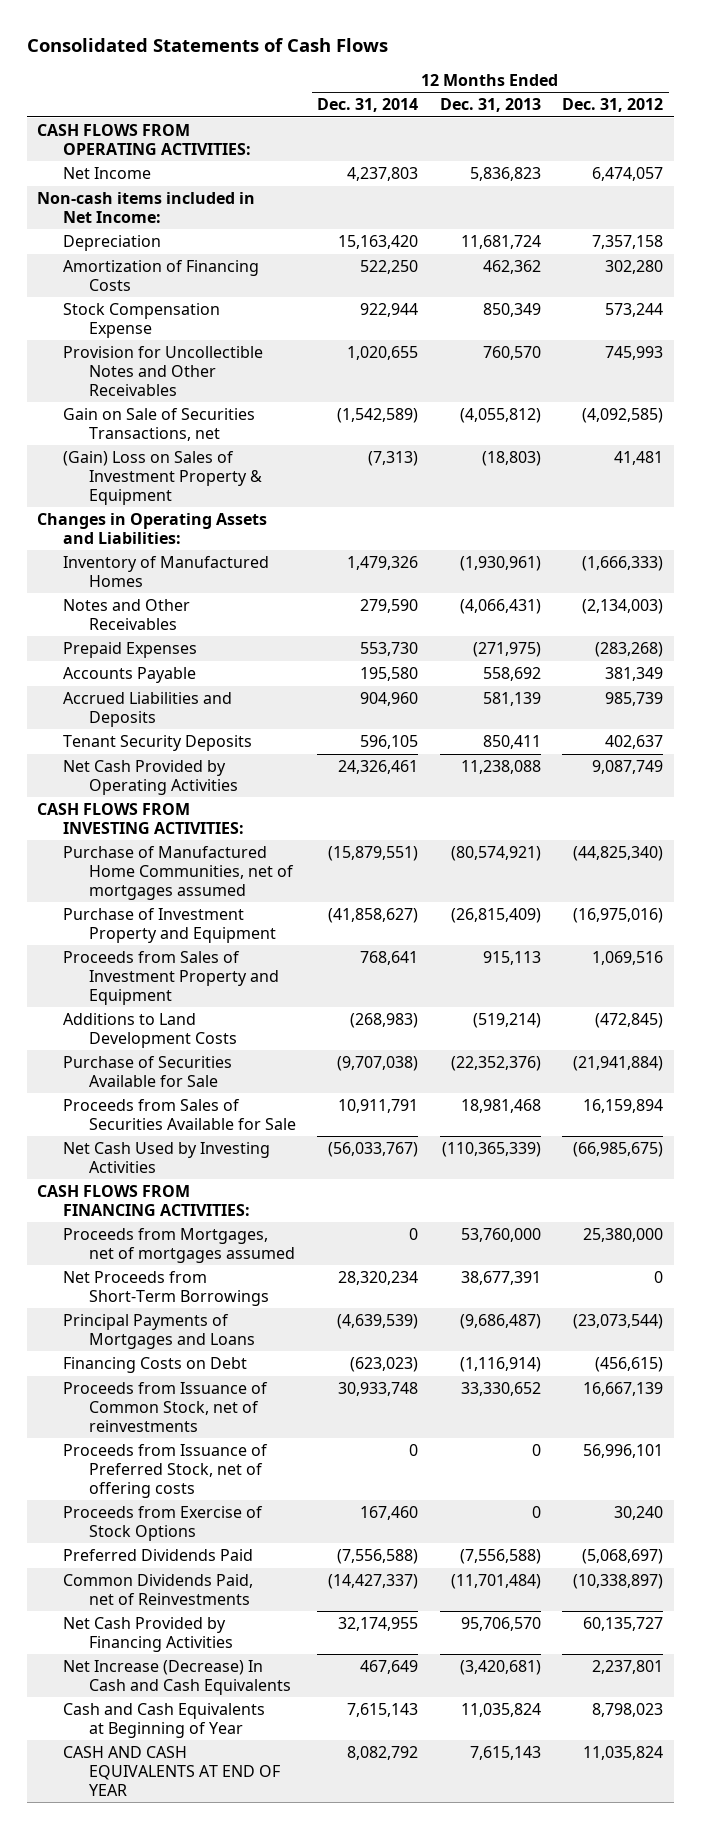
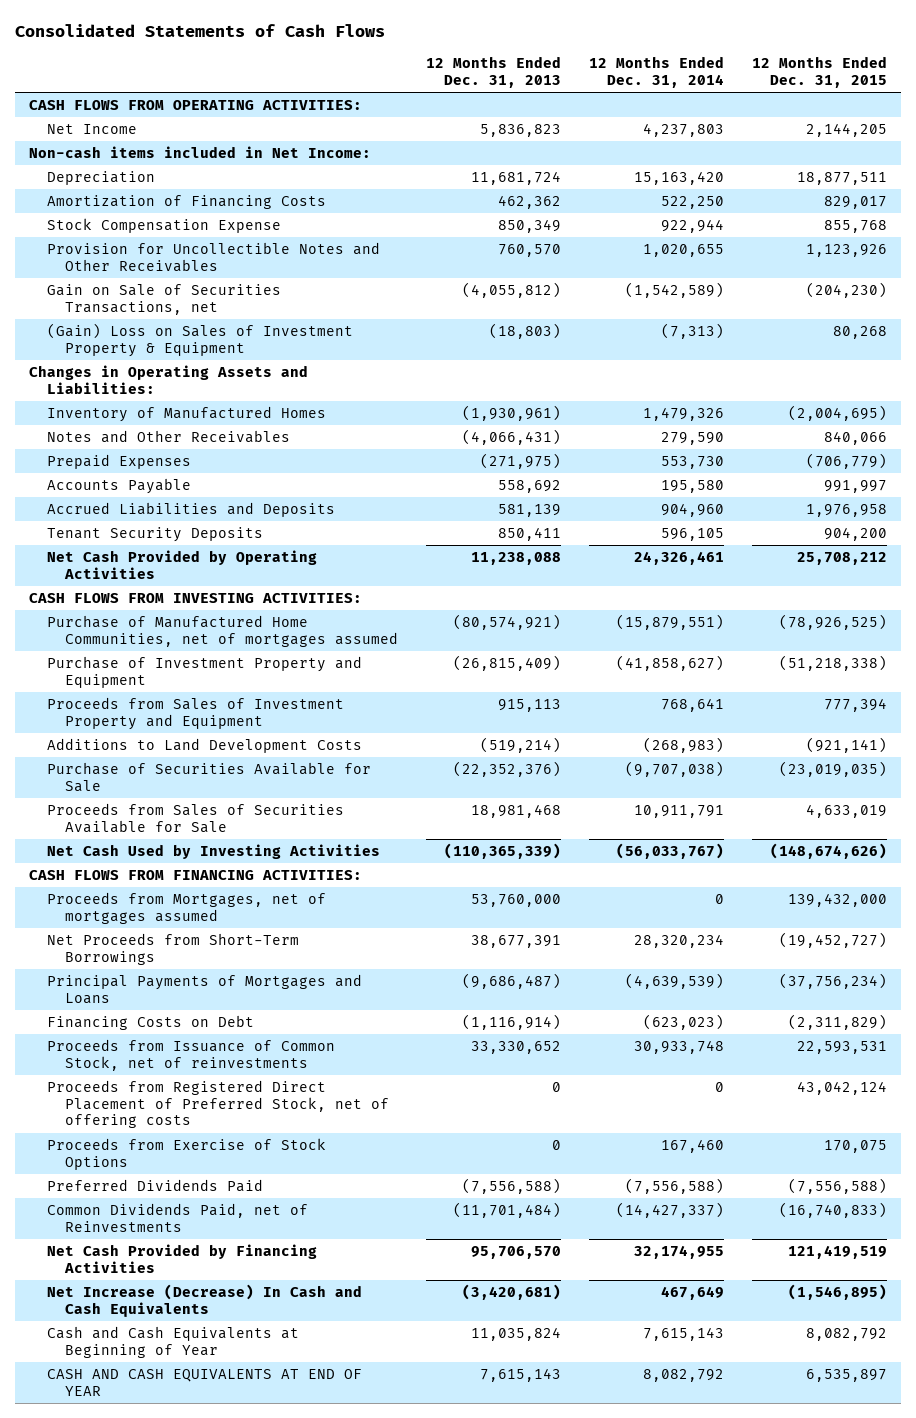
[562,98,664,113] Dec. 31, 2012 -> none
none -> [751,56,887,89] 12 Months Ended Dec. 31, 2015
[63,1444,269,1498] Proceeds from Issuance of Preferred Stock, net of offering costs -> [46,1080,389,1129] Proceeds from Registered Direct Placement of Preferred Stock, net of offering costs

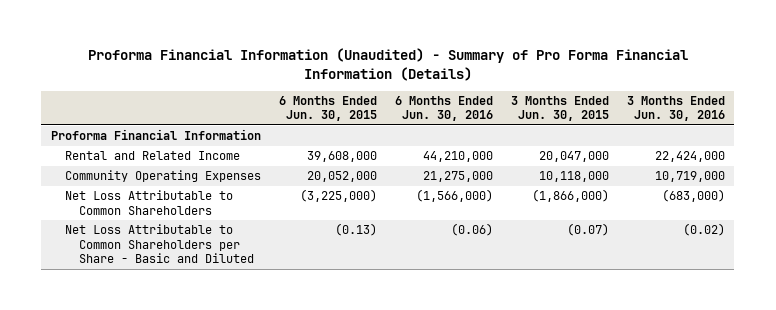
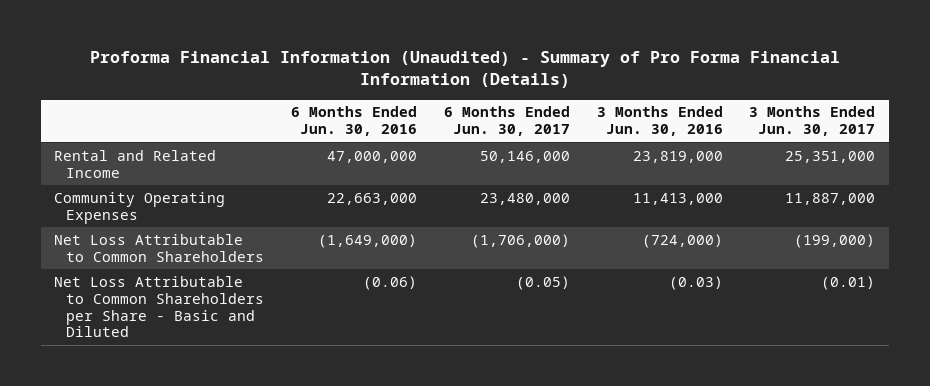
[278,95,377,122] 6 Months Ended Jun. 30, 2015 -> none
[511,95,610,122] 3 Months Ended Jun. 30, 2015 -> none
none -> [443,106,570,137] 6 Months Ended Jun. 30, 2017
none -> [749,106,876,137] 3 Months Ended Jun. 30, 2017
[50,129,261,141] Proforma Financial Information -> none
[422,151,493,163] 44,210,000 -> [326,150,417,163] 47,000,000
[655,151,726,163] 22,424,000 -> [632,150,723,163] 23,819,000
[422,171,493,183] 21,275,000 -> [326,192,417,205] 22,663,000
[655,171,726,183] 10,719,000 -> [632,192,723,205] 11,413,000
[415,189,493,203] (1,566,000) -> [317,233,417,248] (1,649,000)
[662,189,726,203] (683,000) -> [641,233,723,248] (724,000)
[683,223,726,237] (0.02) -> [668,275,723,290] (0.03)

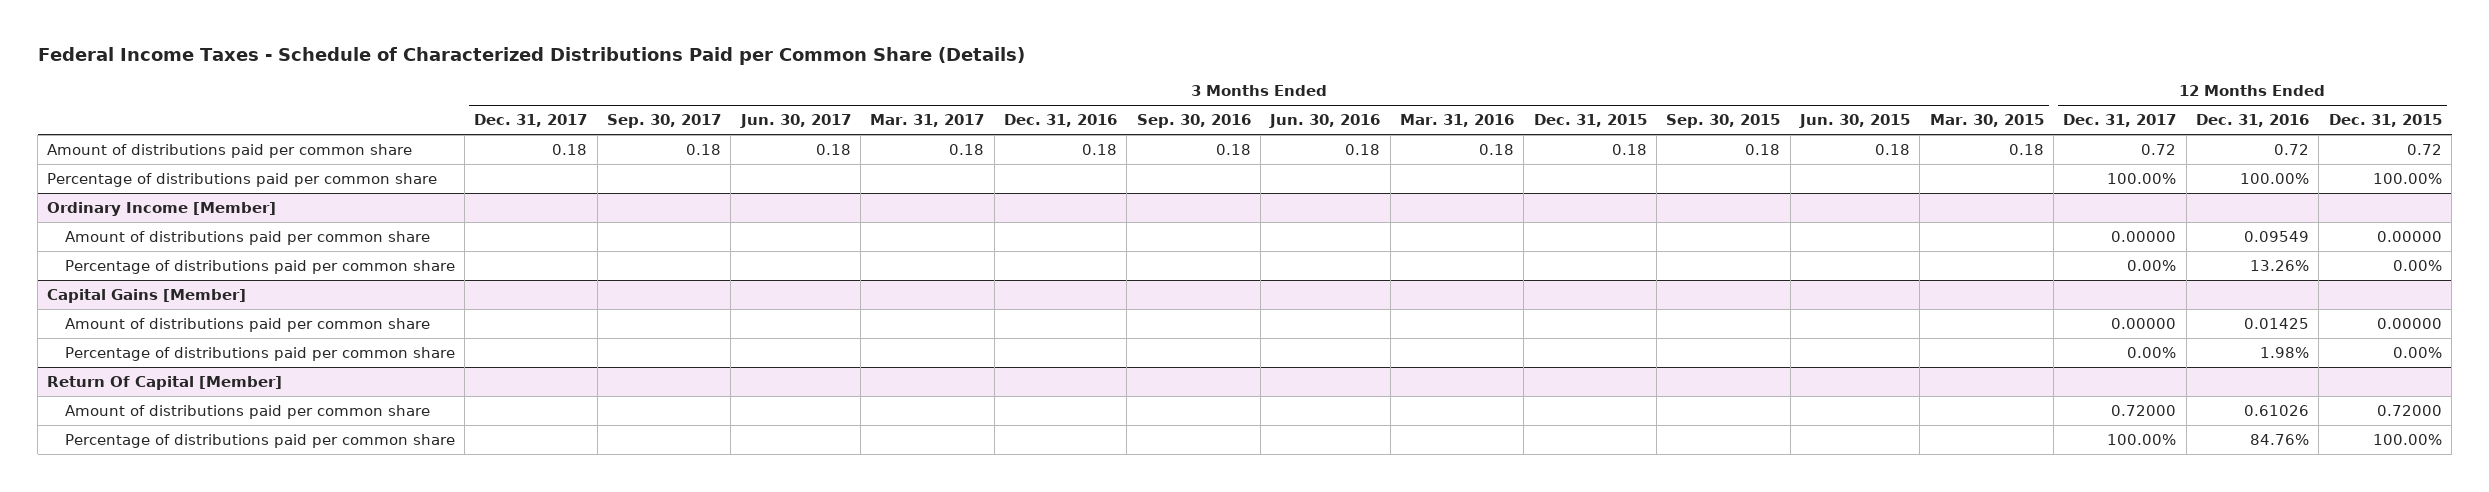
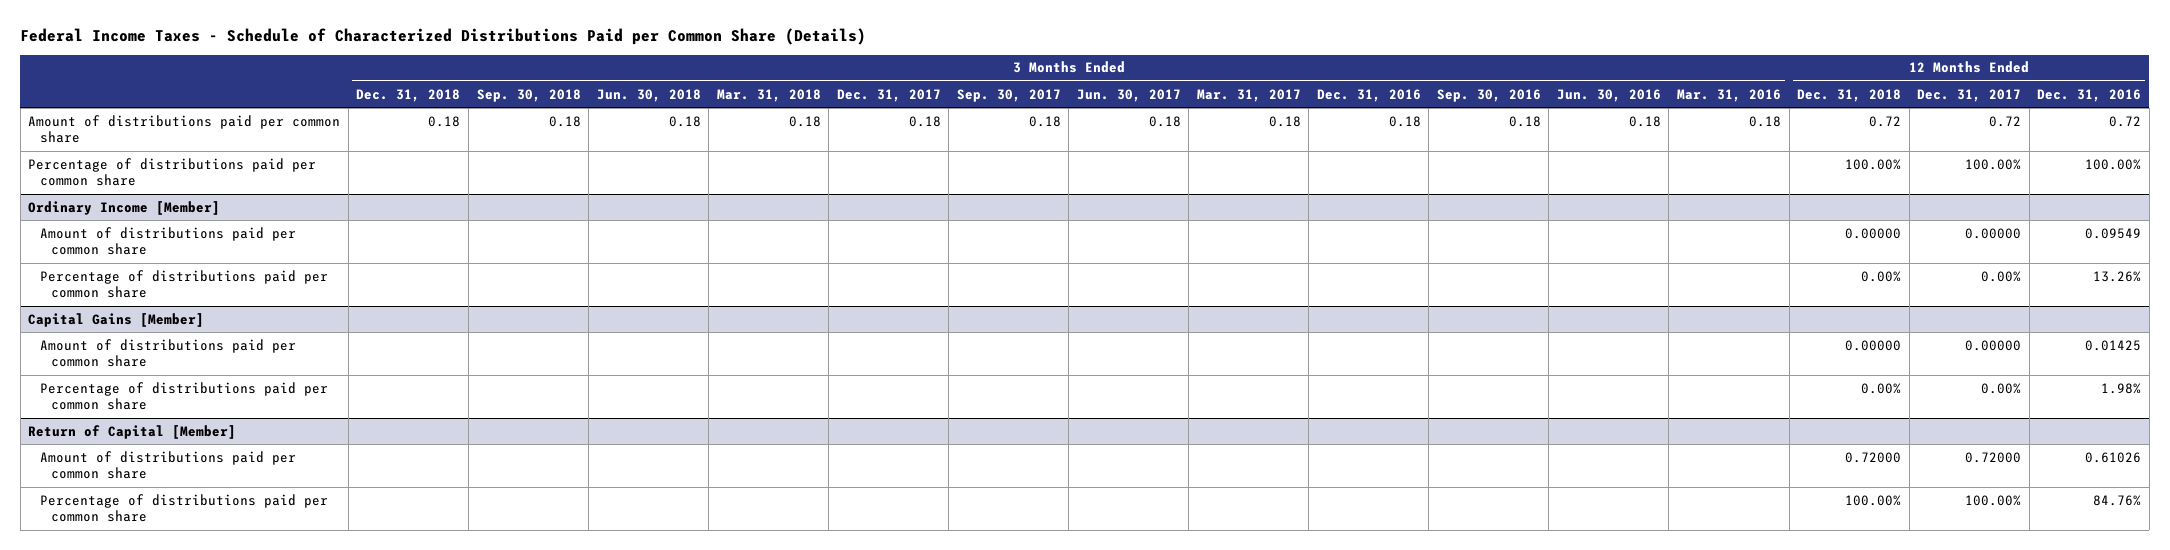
[1533,114,1647,128] Dec. 31, 2015 -> none
[1666,114,1781,129] Sep. 30, 2015 -> none
[1798,114,1910,129] Jun. 30, 2015 -> none
[1929,114,2044,128] Mar. 30, 2015 -> none
[2328,114,2442,128] Dec. 31, 2015 -> none
none -> [356,88,461,102] Dec. 31, 2018
none -> [476,88,581,102] Sep. 30, 2018
none -> [596,88,701,102] Jun. 30, 2018
none -> [716,88,821,102] Mar. 31, 2018
none -> [1797,88,1902,102] Dec. 31, 2018
[47,376,283,391] Return Of Capital [Member] -> [28,424,237,439] Return of Capital [Member]

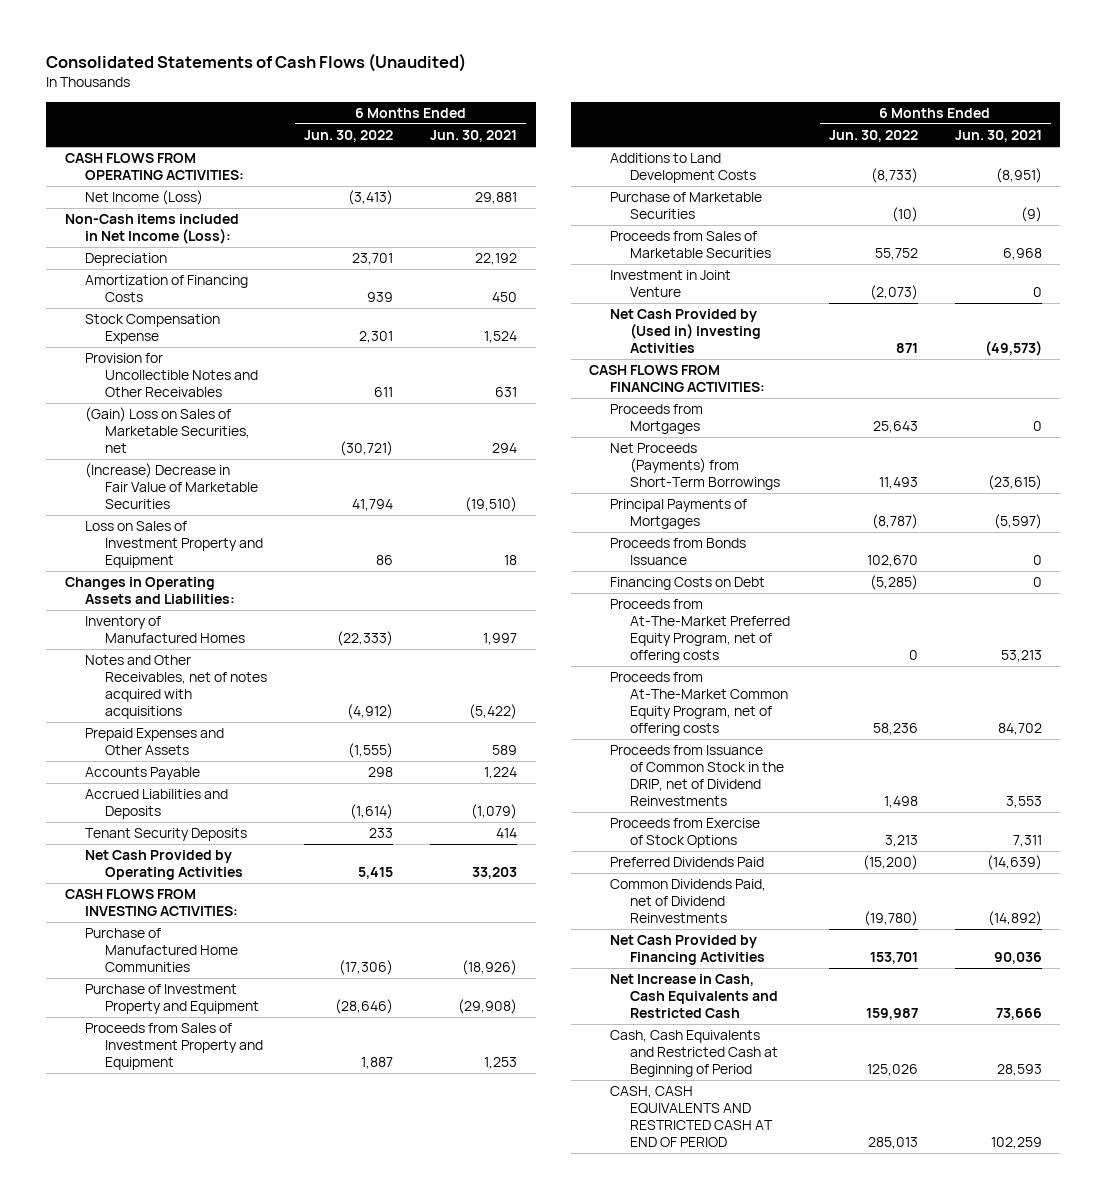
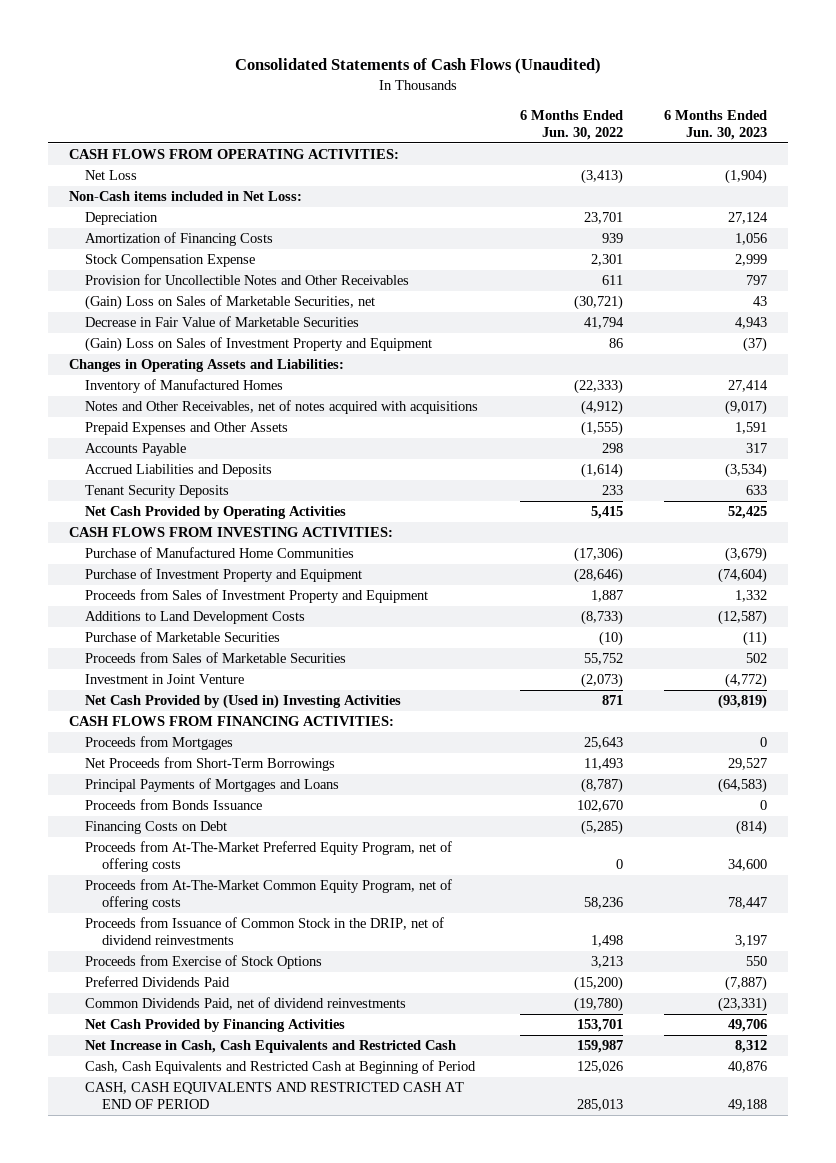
[430,130,518,143] Jun. 30, 2021 -> none
none -> [663,109,767,140] 6 Months Ended Jun. 30, 2023
[84,190,203,206] Net Income (Loss) -> [85,170,138,181] Net Loss
[64,214,239,245] Non-Cash items included in Net Income (Loss): -> [68,191,302,202] Non-Cash items included in Net Loss:
[84,463,259,510] (Increase) Decrease in Fair Value of Marketable Securities -> [85,316,360,328] Decrease in Fair Value of Marketable Securities
[84,521,264,569] Loss on Sales of Investment Property and Equipment -> [85,337,433,353] (Gain) Loss on Sales of Investment Property and Equipment
[609,443,781,491] Net Proceeds (Payments) from Short-Term Borrowings -> [85,757,336,772] Net Proceeds from Short-Term Borrowings
[609,499,747,530] Principal Payments of Mortgages -> [85,778,340,793] Principal Payments of Mortgages and Loans
[609,745,785,807] Proceeds from Issuance of Common Stock in the DRIP, net of Dividend Reinvestments -> [85,917,445,946] Proceeds from Issuance of Common Stock in the DRIP, net of dividend reinvestments
[609,879,766,924] Common Dividends Paid, net of Dividend Reinvestments -> [85,997,407,1011] Common Dividends Paid, net of dividend reinvestments

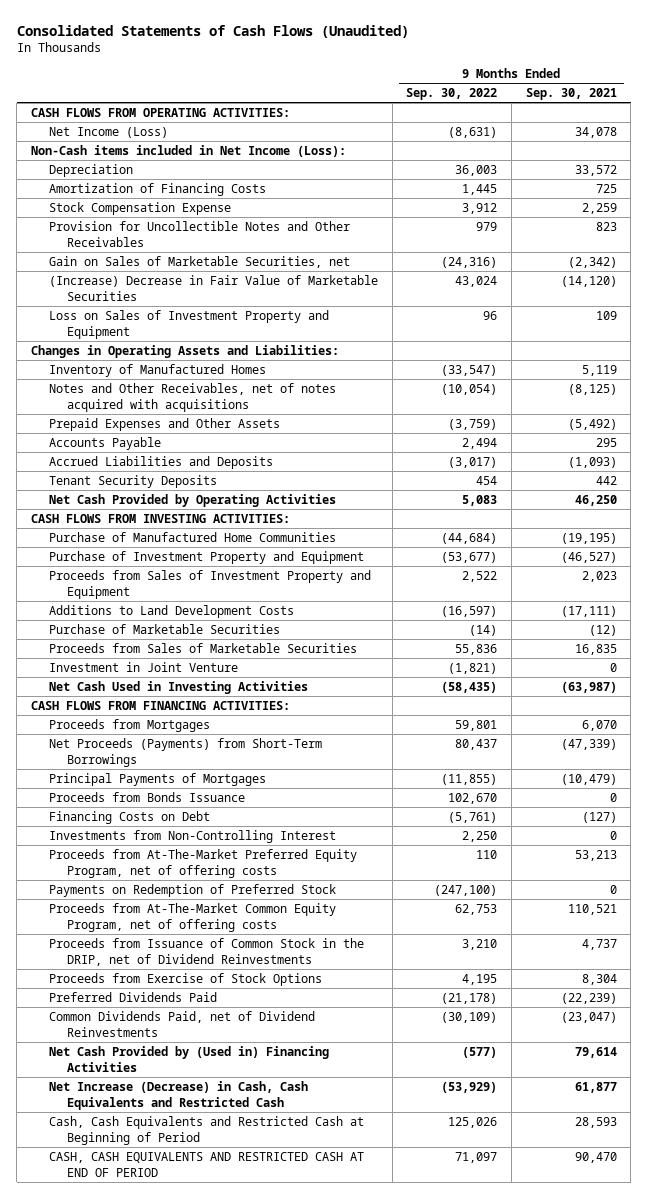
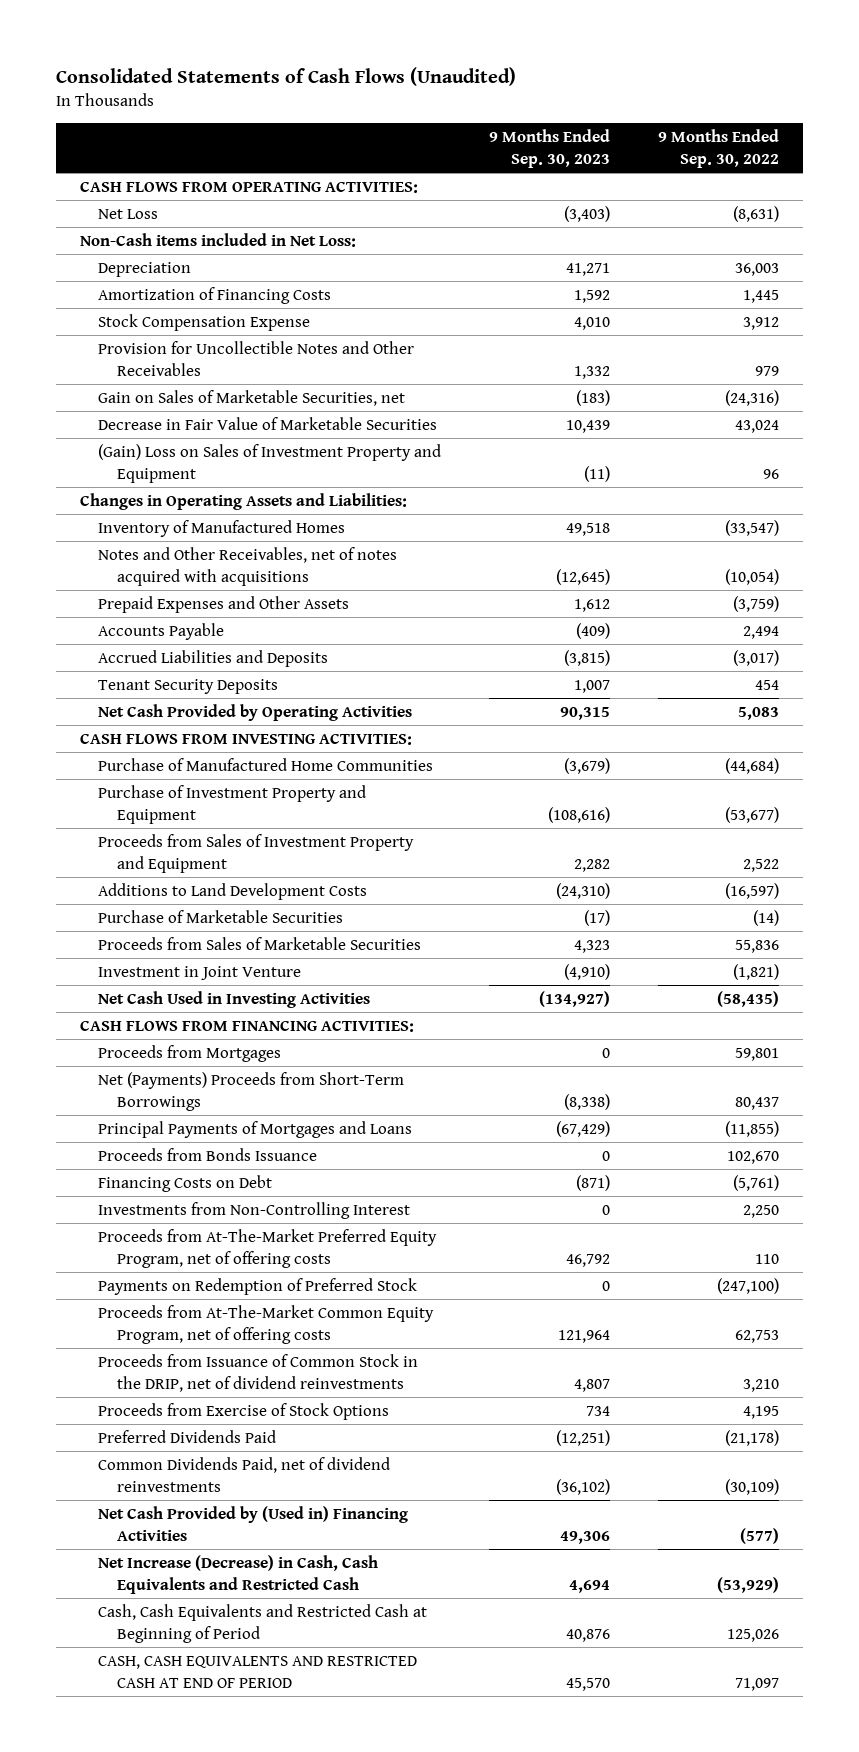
[525,88,617,101] Sep. 30, 2021 -> none
none -> [489,129,611,169] 9 Months Ended Sep. 30, 2023
[49,126,169,138] Net Income (Loss) -> [98,209,159,220] Net Loss
[31,144,347,157] Non-Cash items included in Net Income (Loss): -> [80,233,357,248] Non-Cash items included in Net Loss:
[49,274,379,301] (Increase) Decrease in Fair Value of Marketable Securities -> [98,417,438,431] Decrease in Fair Value of Marketable Securities
[49,309,330,339] Loss on Sales of Investment Property and Equipment -> [98,444,442,483] (Gain) Loss on Sales of Investment Property and Equipment
[49,737,323,767] Net Proceeds (Payments) from Short-Term Borrowings -> [98,1072,405,1111] Net (Payments) Proceeds from Short-Term Borrowings
[49,772,267,786] Principal Payments of Mortgages -> [98,1121,413,1139] Principal Payments of Mortgages and Loans
[49,937,365,966] Proceeds from Issuance of Common Stock in the DRIP, net of Dividend Reinvestments -> [98,1354,419,1392] Proceeds from Issuance of Common Stock in the DRIP, net of dividend reinvestments
[49,1010,316,1037] Common Dividends Paid, net of Dividend Reinvestments -> [98,1457,391,1492] Common Dividends Paid, net of dividend reinvestments

